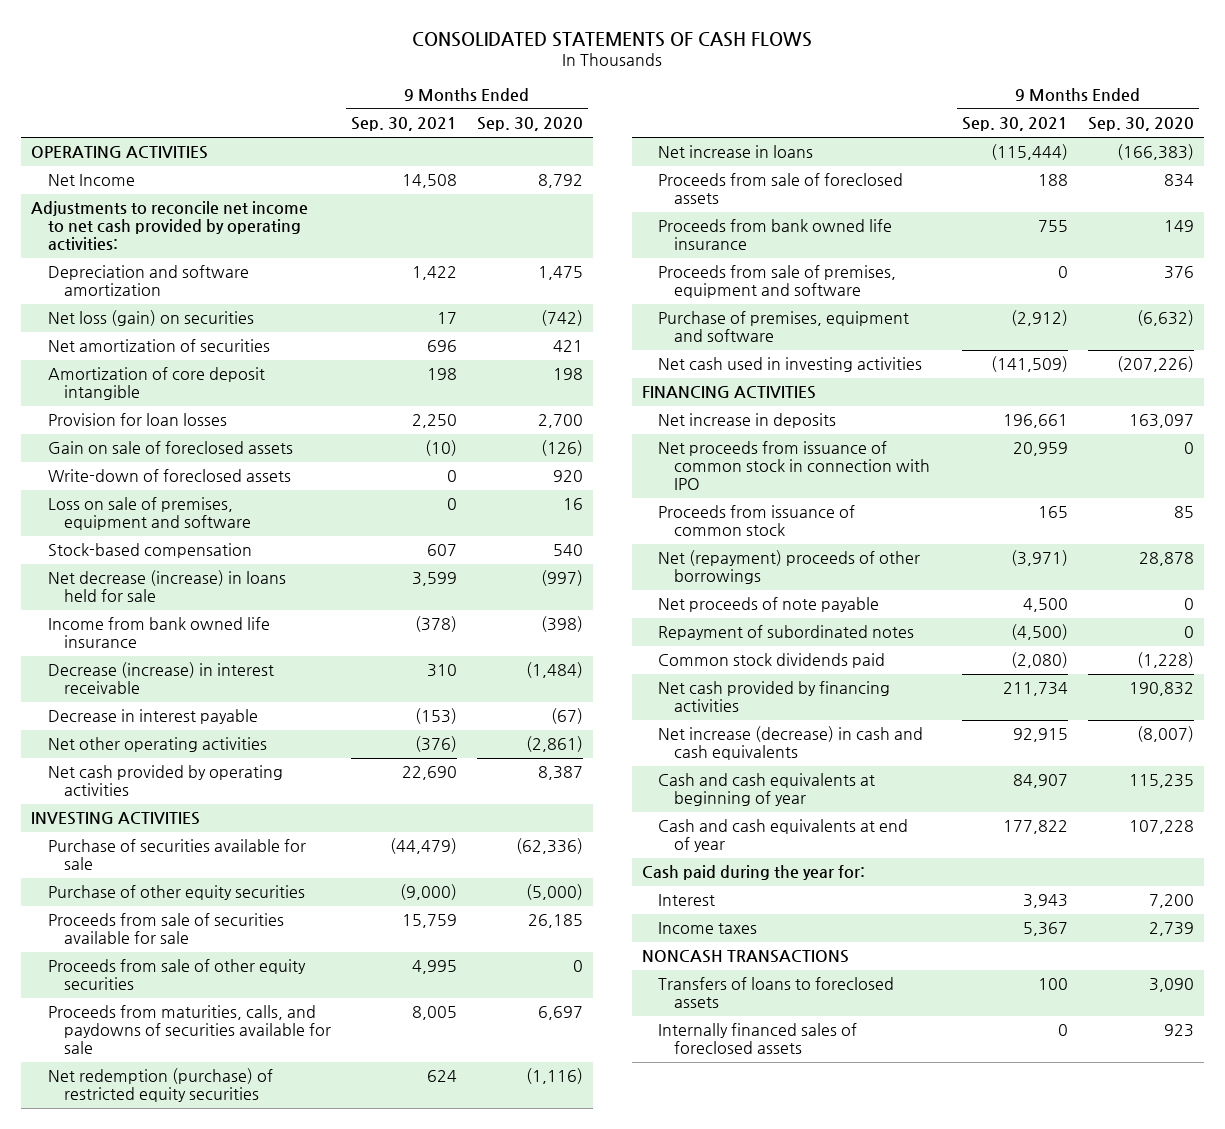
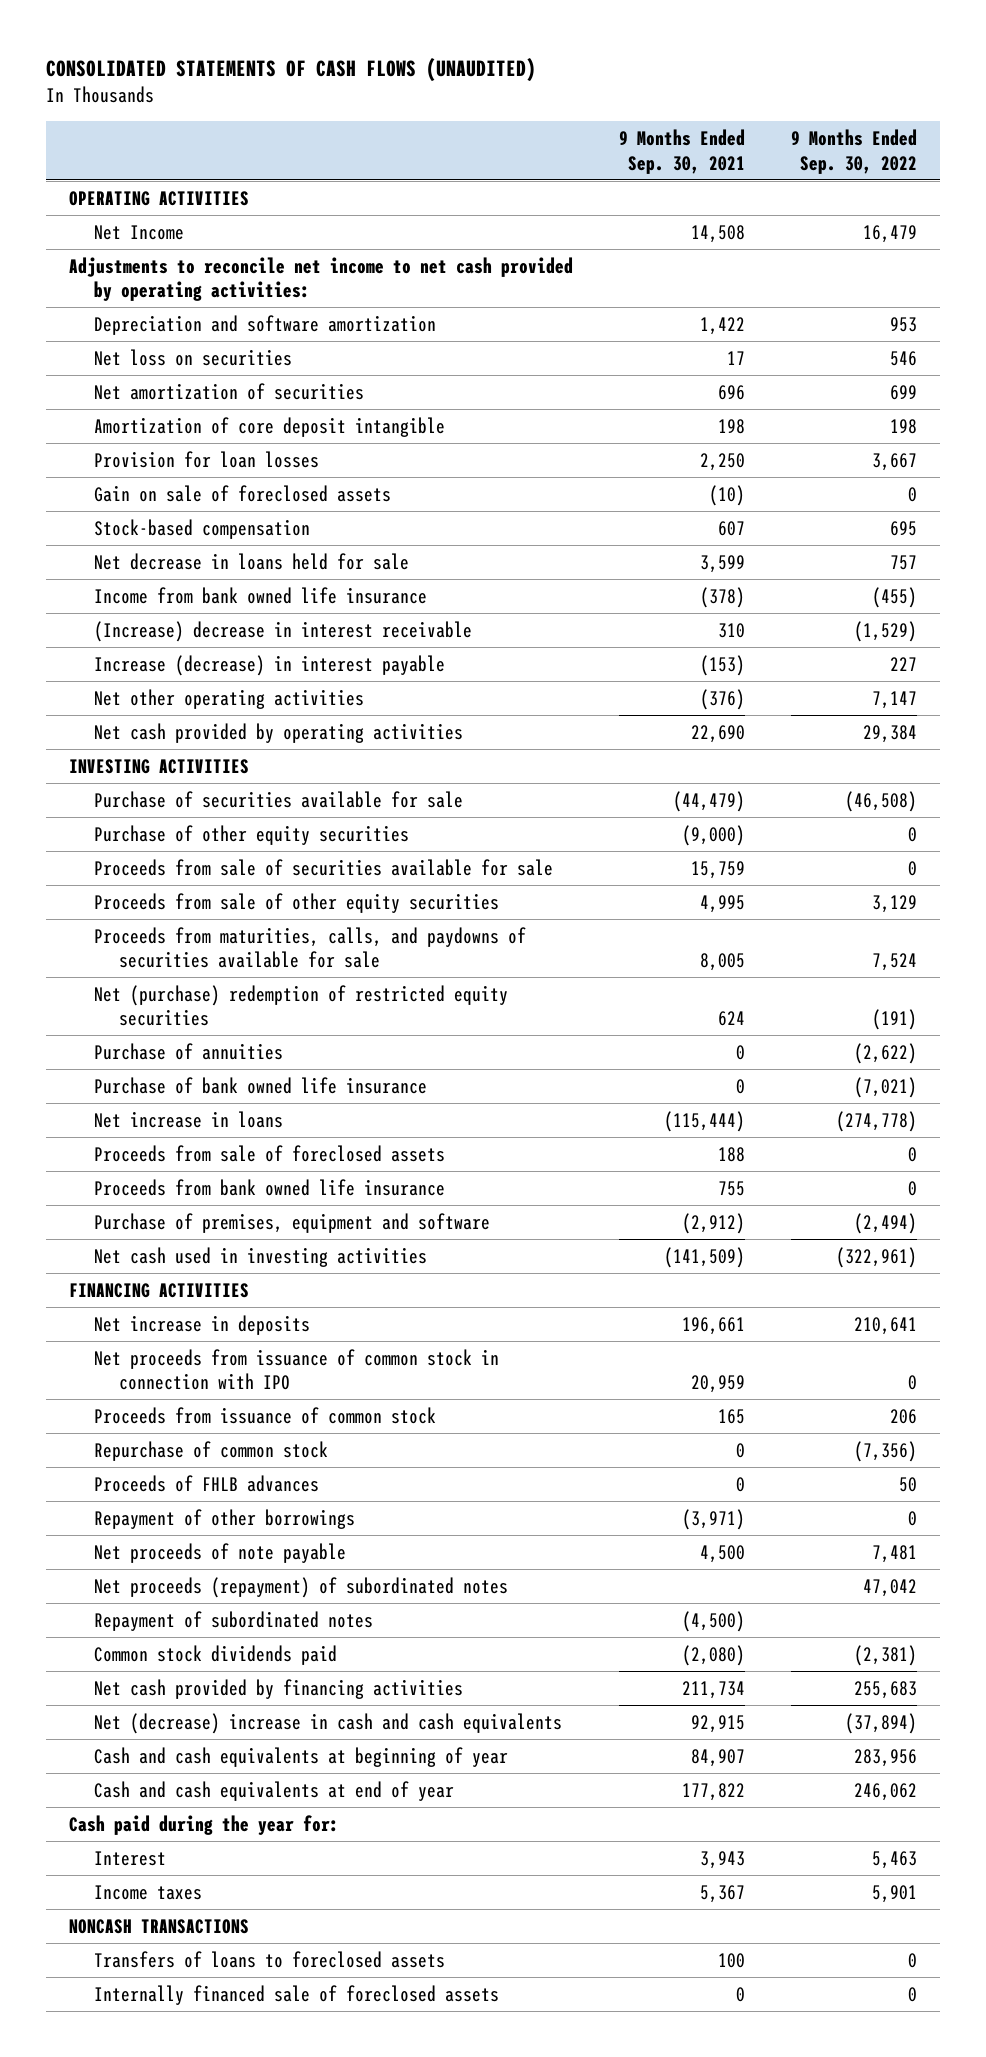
[412,31,813,47] CONSOLIDATED STATEMENTS OF CASH FLOWS -> [46,57,537,82] CONSOLIDATED STATEMENTS OF CASH FLOWS (UNAUDITED)
[477,117,584,132] Sep. 30, 2020 -> none
none -> [791,128,918,174] 9 Months Ended Sep. 30, 2022
[47,310,254,327] Net loss (gain) on securities -> [93,348,292,366] Net loss on securities
[47,469,291,483] Write-down of foreclosed assets -> none
[47,497,252,531] Loss on sale of premises, equipment and software -> none
[47,570,286,603] Net decrease (increase) in loans held for sale -> [93,552,409,570] Net decrease in loans held for sale
[47,662,274,695] Decrease (increase) in interest receivable -> [93,620,472,642] (Increase) decrease in interest receivable
[47,709,258,725] Decrease in interest payable -> [93,654,445,676] Increase (decrease) in interest payable
[47,1068,273,1103] Net redemption (purchase) of restricted equity securities -> [93,984,508,1027] Net (purchase) redemption of restricted equity securities
none -> [93,1042,283,1060] Purchase of annuities
none -> [93,1076,427,1094] Purchase of bank owned life insurance
[658,265,897,299] Proceeds from sale of premises, equipment and software -> none
none -> [93,1440,328,1461] Repurchase of common stock
none -> [93,1474,319,1492] Proceeds of FHLB advances
[658,550,921,585] Net (repayment) proceeds of other borrowings -> [93,1508,355,1529] Repayment of other borrowings
none -> [93,1576,508,1598] Net proceeds (repayment) of subordinated notes
[658,726,924,761] Net increase (decrease) in cash and cash equivalents -> [93,1712,562,1734] Net (decrease) increase in cash and cash equivalents
[658,1023,858,1055] Internally financed sales of foreclosed assets -> [93,1984,499,2005] Internally financed sale of foreclosed assets

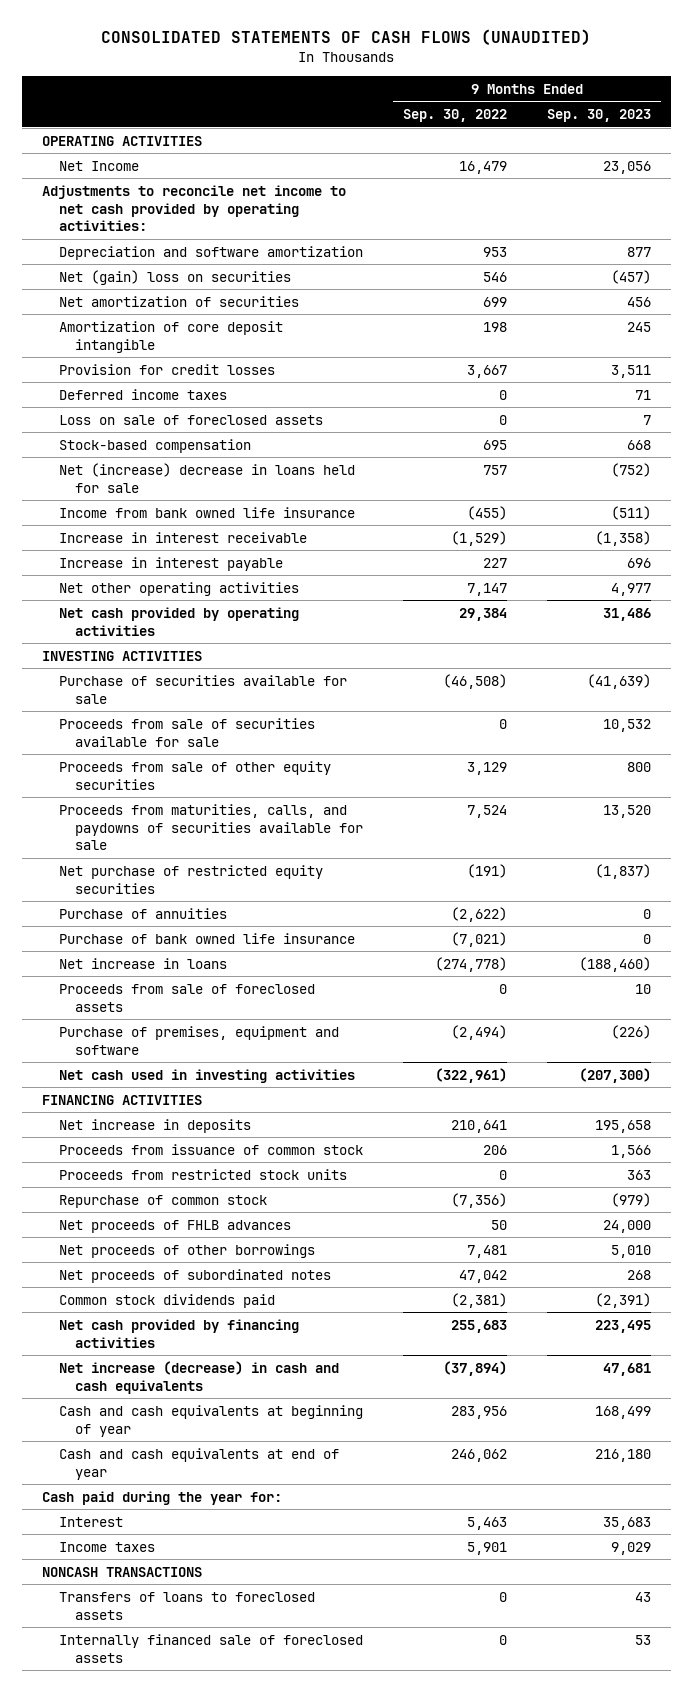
[619,128,746,174] 9 Months Ended Sep. 30, 2021 -> none
none -> [547,108,652,122] Sep. 30, 2023
[93,348,292,366] Net loss on securities -> [58,269,291,285] Net (gain) loss on securities
[93,450,319,468] Provision for loan losses -> [58,363,275,375] Provision for credit losses
none -> [58,388,227,400] Deferred income taxes
[93,484,391,502] Gain on sale of foreclosed assets -> [58,414,323,425] Loss on sale of foreclosed assets
[93,552,409,570] Net decrease in loans held for sale -> [58,462,355,493] Net (increase) decrease in loans held for sale
[93,620,472,642] (Increase) decrease in interest receivable -> [58,531,307,543] Increase in interest receivable
[93,654,445,676] Increase (decrease) in interest payable -> [58,556,283,571] Increase in interest payable
[93,824,409,845] Purchase of other equity securities -> none
[93,984,508,1027] Net (purchase) redemption of restricted equity securities -> [58,864,323,894] Net purchase of restricted equity securities
[93,1178,445,1196] Proceeds from bank owned life insurance -> none
[93,1348,499,1391] Net proceeds from issuance of common stock in connection with IPO -> none
none -> [58,1168,347,1180] Proceeds from restricted stock units
[93,1508,355,1529] Repayment of other borrowings -> none
[93,1610,373,1631] Repayment of subordinated notes -> none
[93,1474,319,1492] Proceeds of FHLB advances -> [58,1219,291,1233] Net proceeds of FHLB advances
[93,1542,346,1563] Net proceeds of note payable -> [58,1243,315,1258] Net proceeds of other borrowings
[93,1576,508,1598] Net proceeds (repayment) of subordinated notes -> [58,1268,331,1283] Net proceeds of subordinated notes
[93,1712,562,1734] Net (decrease) increase in cash and cash equivalents -> [58,1360,339,1394] Net increase (decrease) in cash and cash equivalents

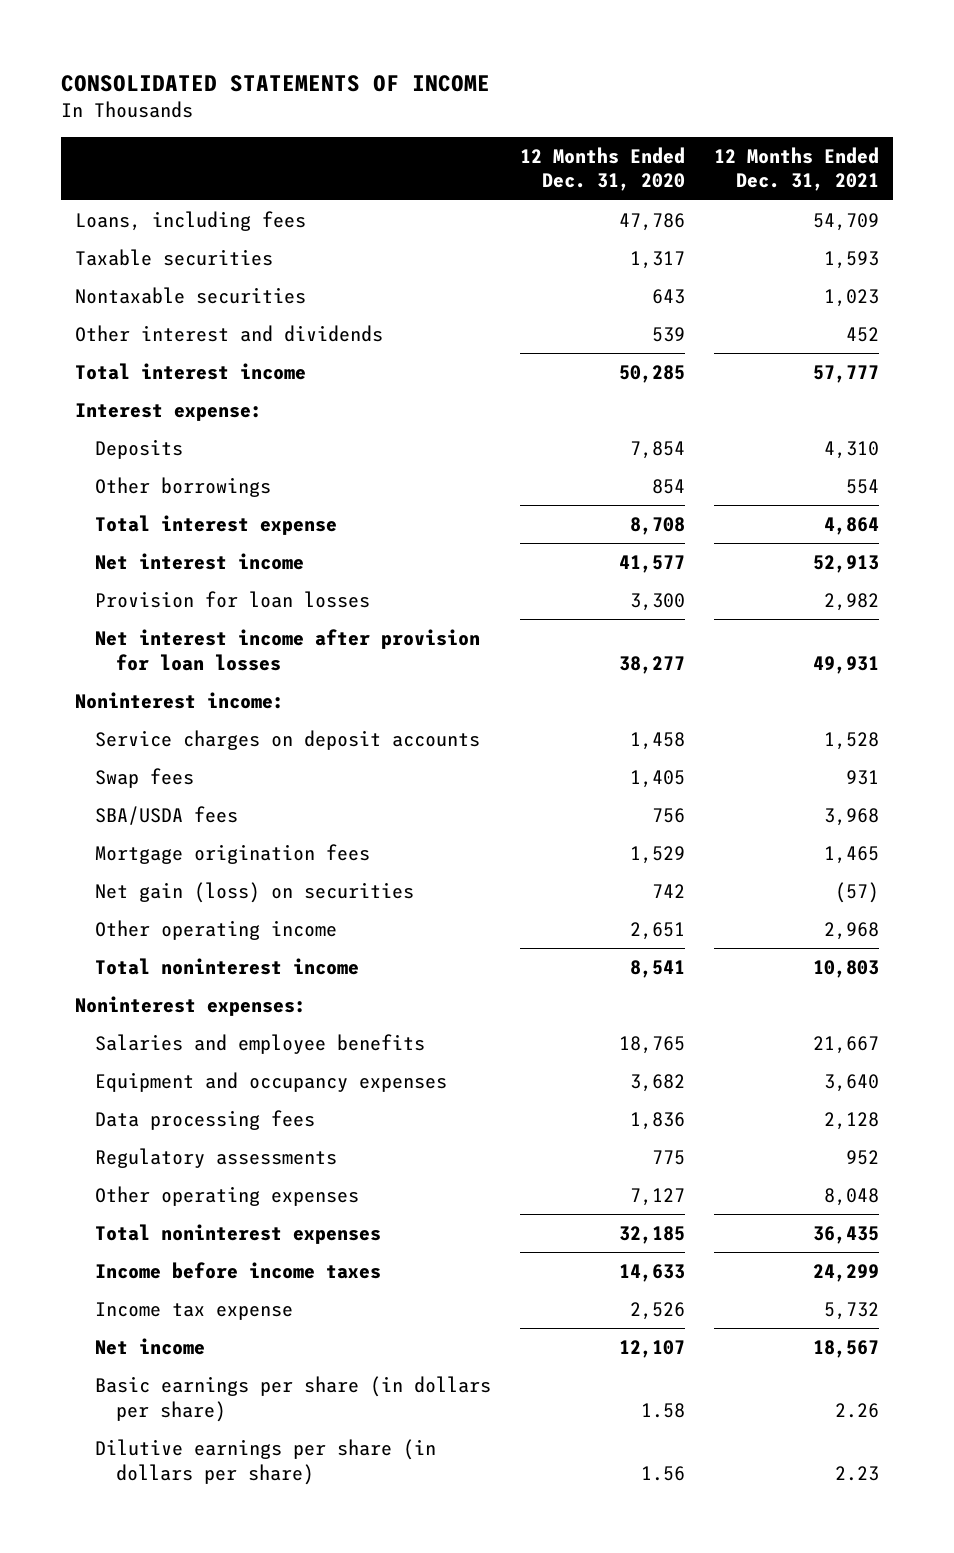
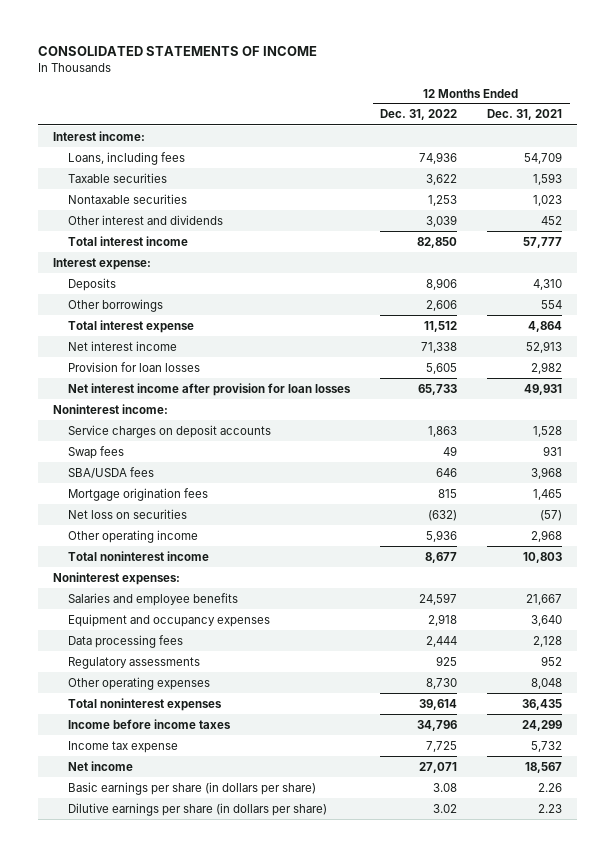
[520,146,686,192] 12 Months Ended Dec. 31, 2020 -> none
none -> [380,109,458,121] Dec. 31, 2022
none -> [53,130,146,141] Interest income:
[95,881,415,903] Net gain (loss) on securities -> [67,508,187,519] Net loss on securities

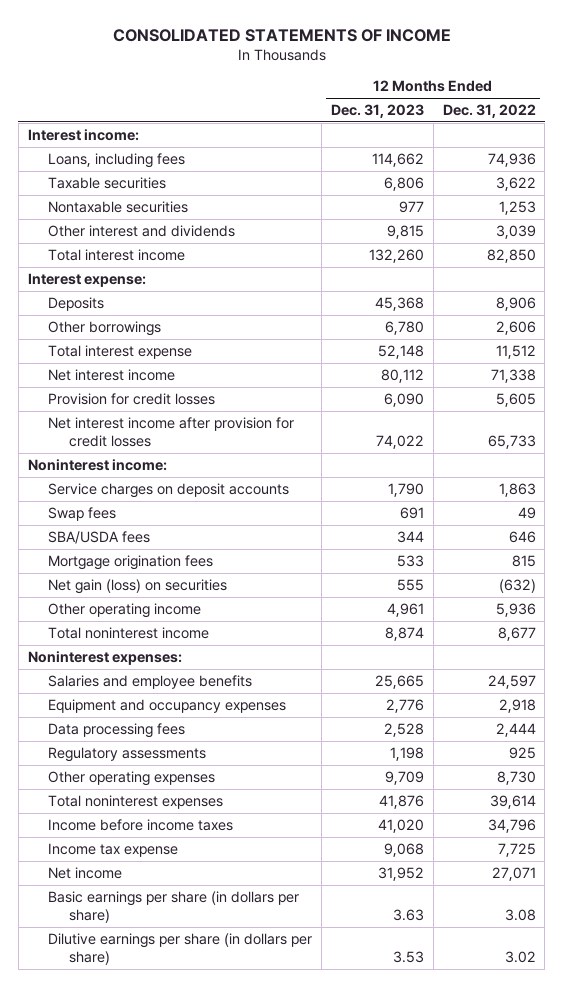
[487,109,563,121] Dec. 31, 2021 -> none
none -> [330,104,424,119] Dec. 31, 2023
[67,361,200,372] Provision for loan losses -> [48,392,216,405] Provision for credit losses
[67,382,351,396] Net interest income after provision for loan losses -> [48,416,295,448] Net interest income after provision for credit losses
[67,508,187,519] Net loss on securities -> [48,578,228,594] Net gain (loss) on securities

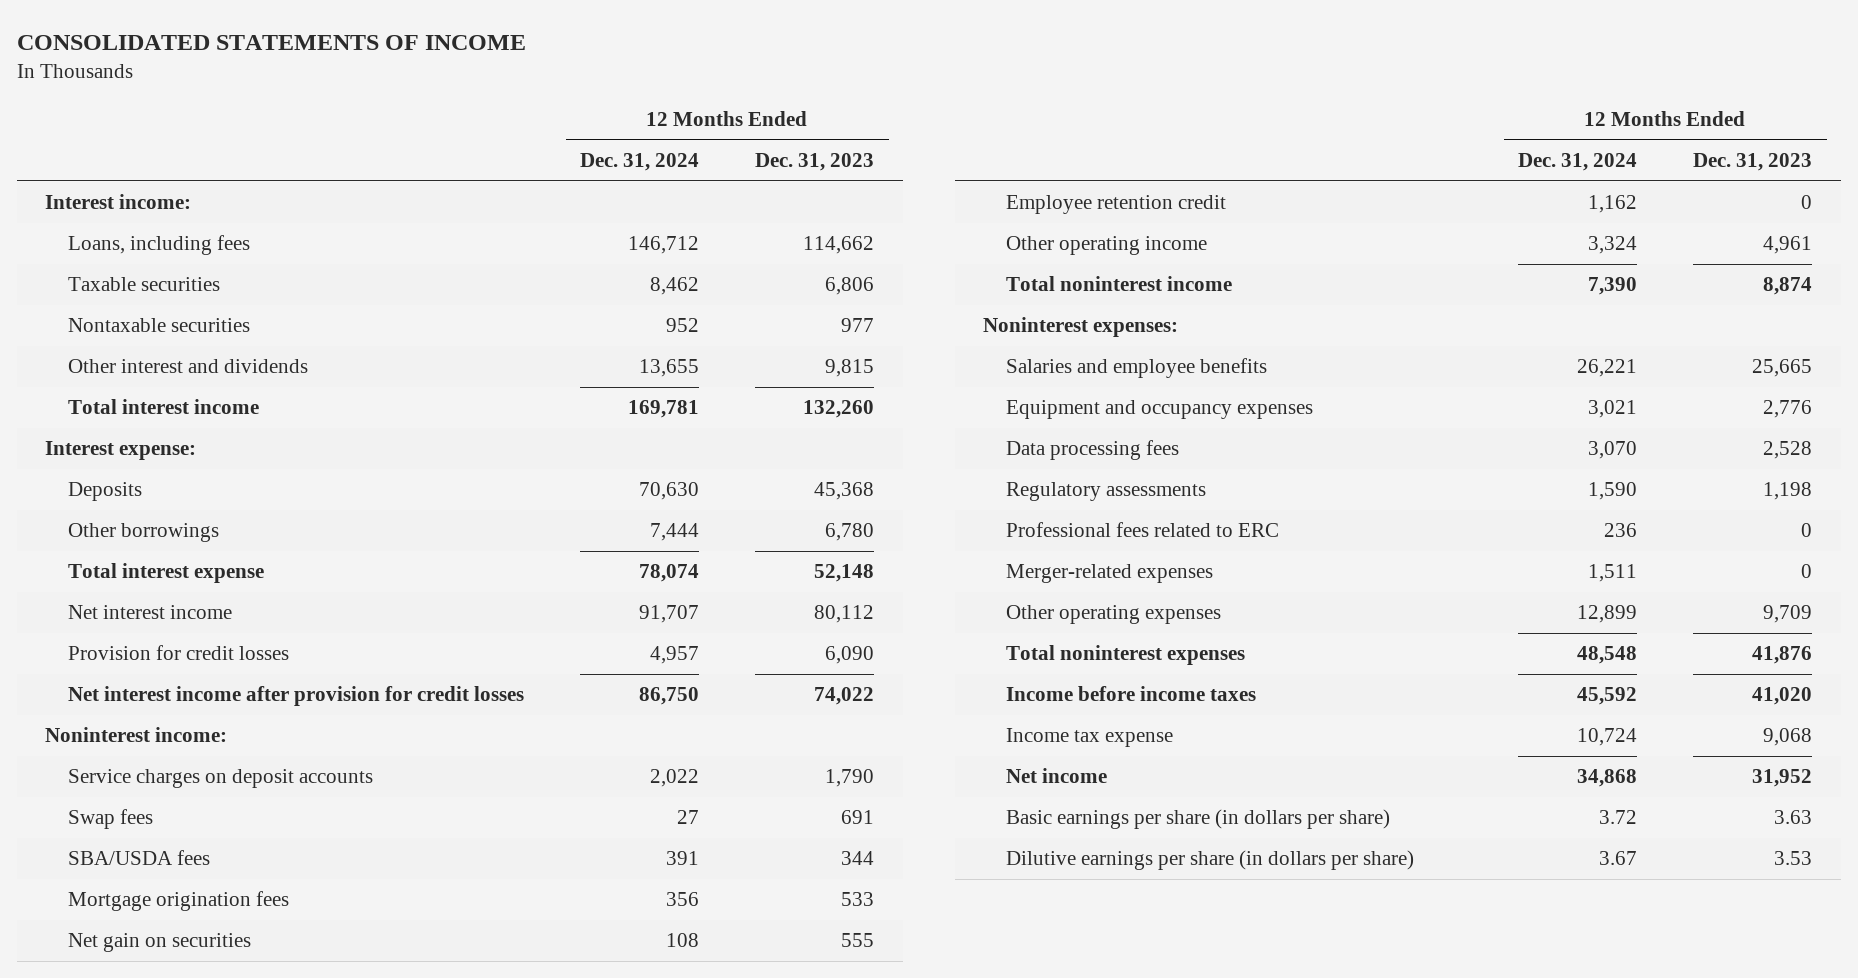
[442,104,536,119] Dec. 31, 2022 -> none
none -> [580,152,700,171] Dec. 31, 2024
[48,578,228,594] Net gain (loss) on securities -> [67,933,251,953] Net gain on securities
none -> [1005,195,1226,215] Employee retention credit
none -> [1005,522,1279,538] Professional fees related to ERC
none -> [1005,564,1213,584] Merger-related expenses

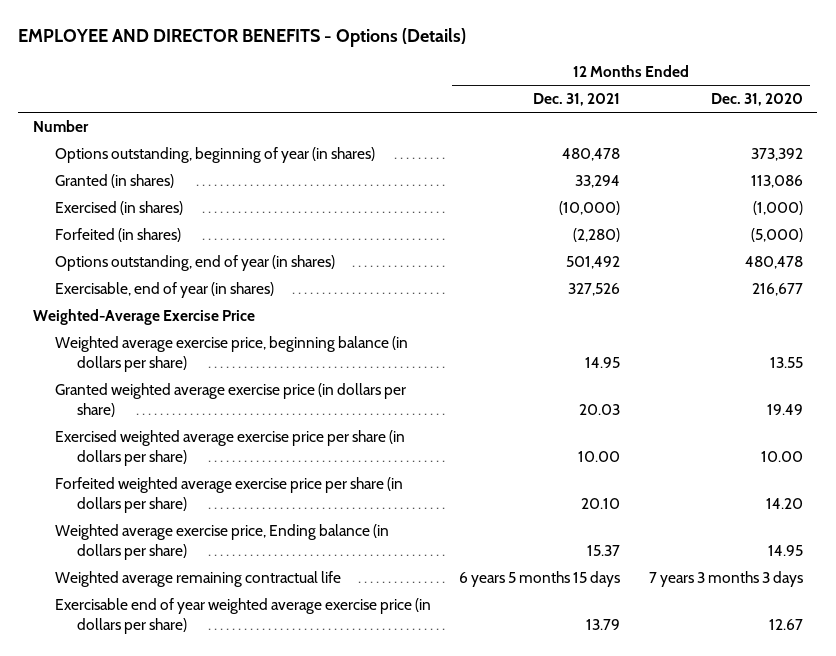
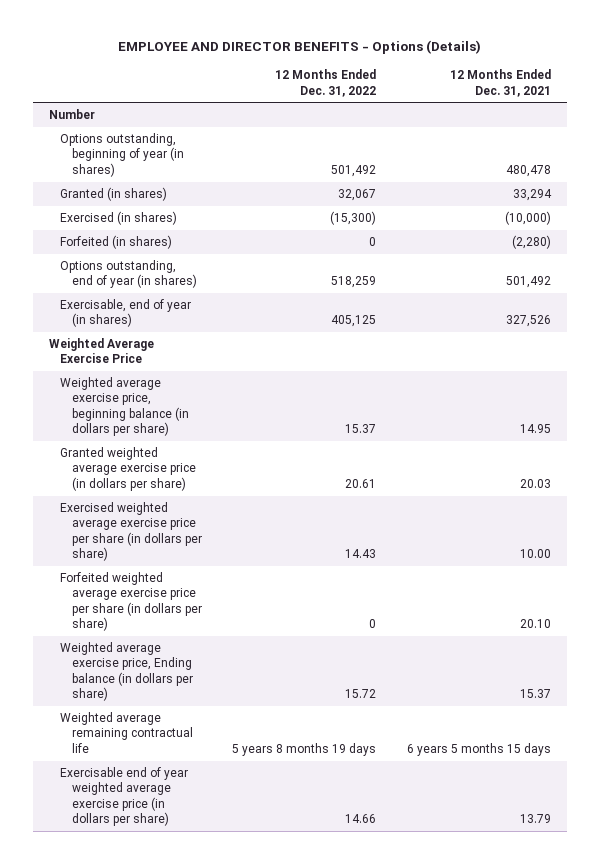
[711,93,804,107] Dec. 31, 2020 -> none
none -> [275,69,377,97] 12 Months Ended Dec. 31, 2022
[32,309,255,326] Weighted-Average Exercise Price -> [48,338,154,364] Weighted Average Exercise Price

